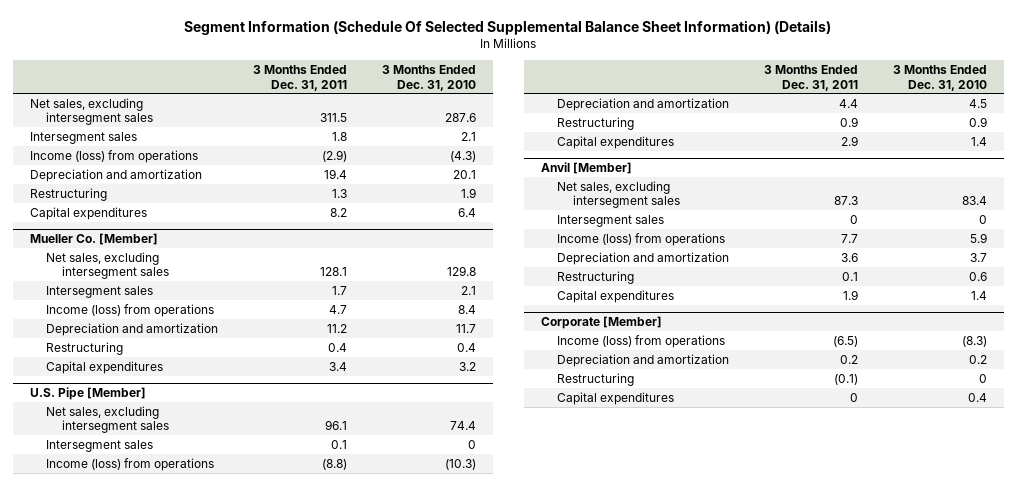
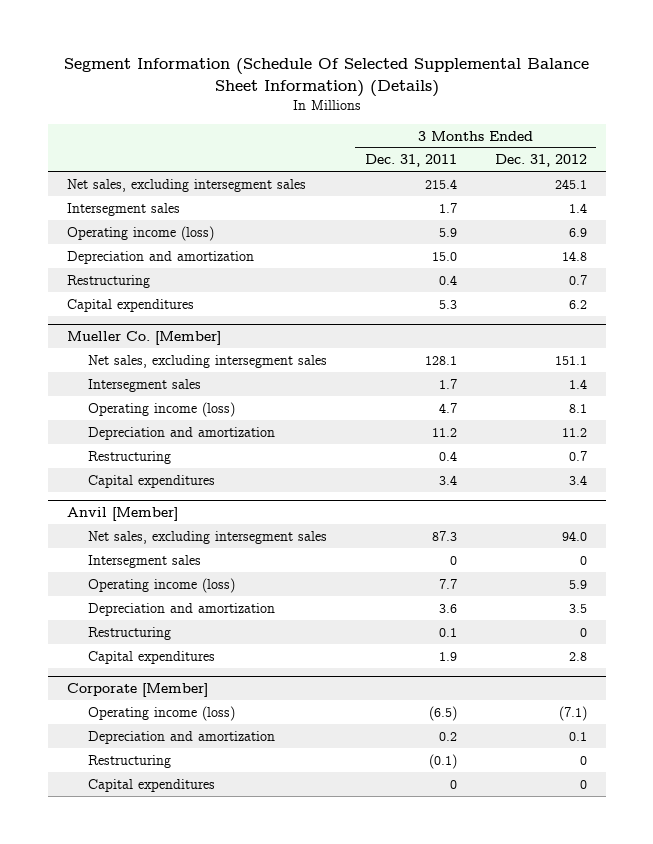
[381,65,476,91] 3 Months Ended Dec. 31, 2010 -> none
none -> [494,154,587,168] Dec. 31, 2012
[319,113,347,123] 311.5 -> [424,178,457,189] 215.4
[331,131,347,141] 1.8 -> [438,202,457,213] 1.7
[30,149,199,163] Income (loss) from operations -> [66,225,214,241] Operating income (loss)
[321,149,347,162] (2.9) -> [438,227,457,237] 5.9
[323,168,347,179] 19.4 -> [431,251,457,261] 15.0
[331,188,347,198] 1.3 -> [438,274,457,285] 0.4
[329,207,347,217] 8.2 -> [438,299,457,309] 5.3
[45,303,214,317] Income (loss) from operations -> [87,401,235,417] Operating income (loss)
[30,386,147,400] U.S. Pipe [Member] -> none
[45,405,169,434] Net sales, excluding intersegment sales -> none
[45,439,153,452] Intersegment sales -> none
[45,457,214,471] Income (loss) from operations -> none
[557,97,730,111] Depreciation and amortization -> none
[557,116,635,130] Restructuring -> none
[557,135,675,149] Capital expenditures -> none
[557,232,726,246] Income (loss) from operations -> [87,577,235,593] Operating income (loss)
[557,334,726,348] Income (loss) from operations -> [87,705,235,721] Operating income (loss)

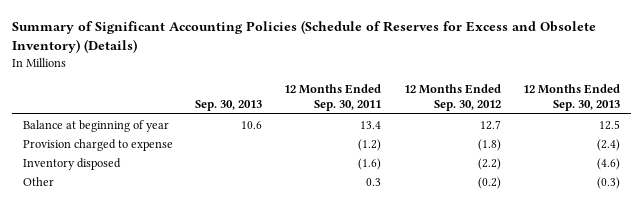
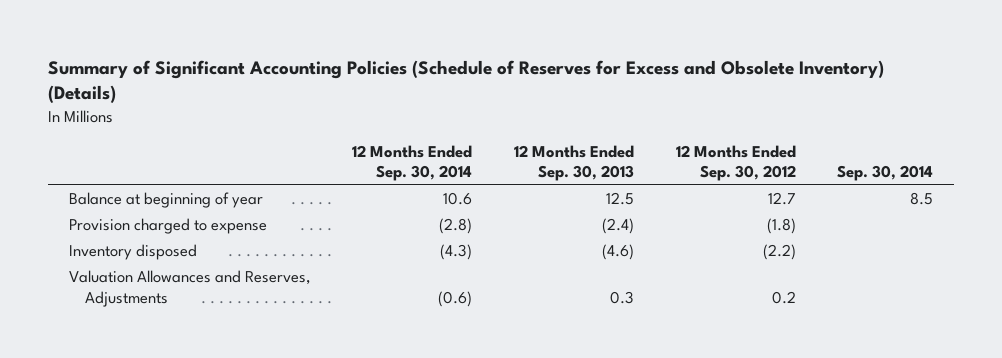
[195,100,263,112] Sep. 30, 2013 -> none
[284,83,382,112] 12 Months Ended Sep. 30, 2011 -> none
none -> [352,144,473,182] 12 Months Ended Sep. 30, 2014
none -> [837,165,934,182] Sep. 30, 2014
[22,176,54,186] Other -> none
none -> [68,270,311,308] Valuation Allowances and Reserves, Adjustments

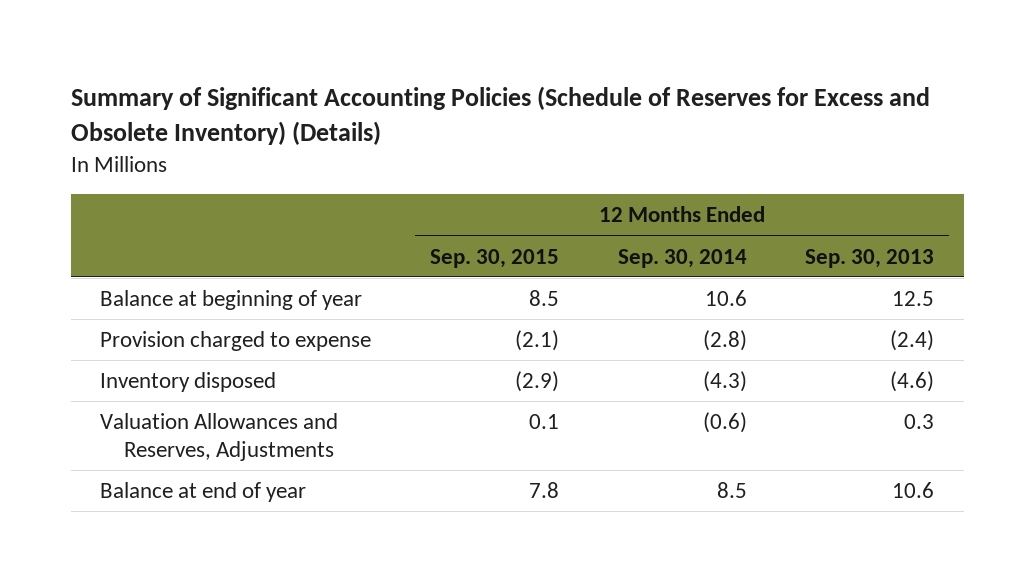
[675,144,796,182] 12 Months Ended Sep. 30, 2012 -> none
[837,165,934,182] Sep. 30, 2014 -> none
none -> [429,248,559,268] Sep. 30, 2015
none -> [100,482,307,503] Balance at end of year

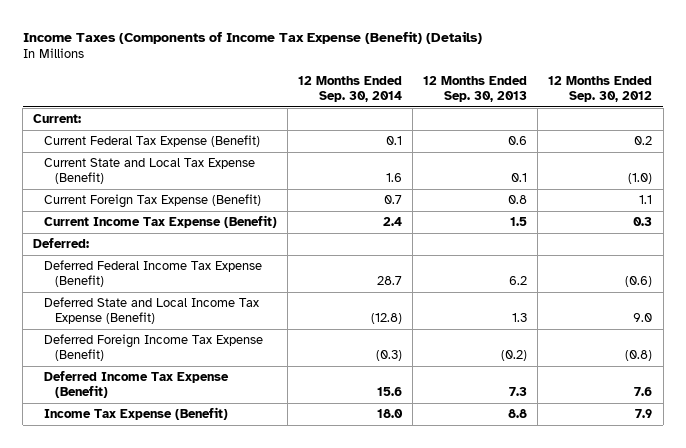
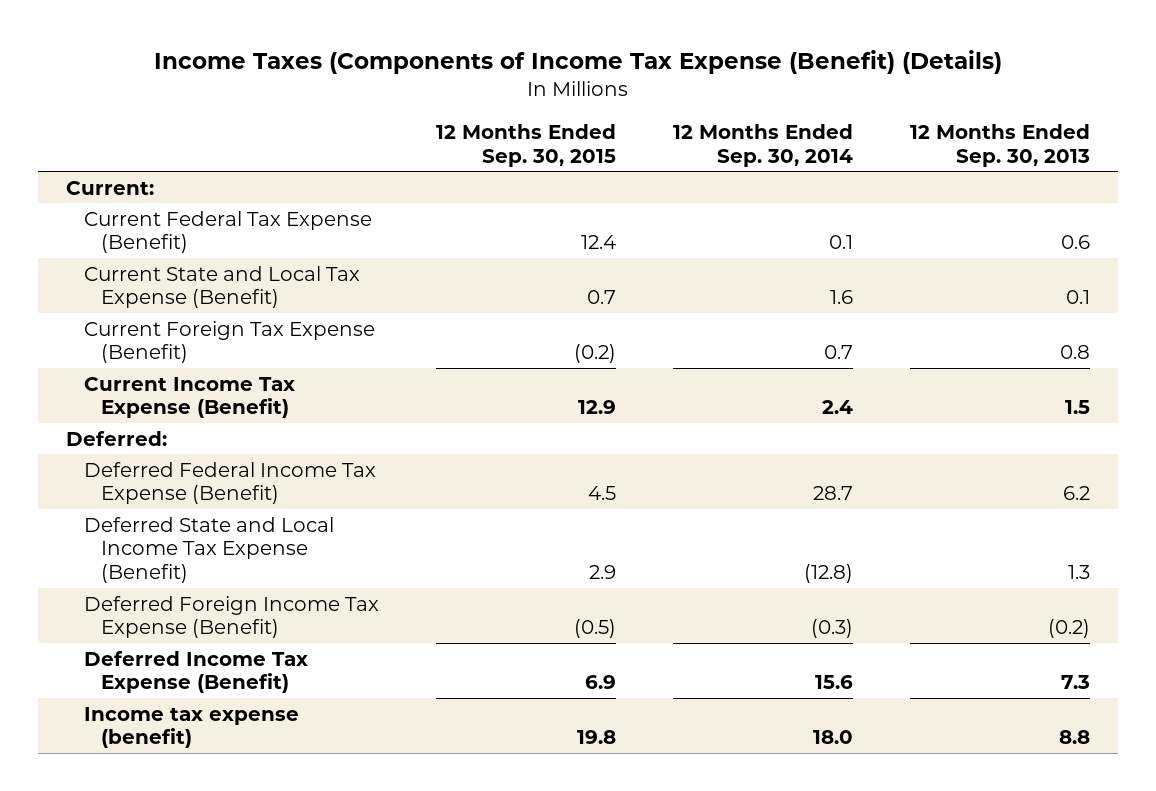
[548,76,653,103] 12 Months Ended Sep. 30, 2012 -> none
none -> [435,124,616,167] 12 Months Ended Sep. 30, 2015
[44,406,229,420] Income Tax Expense (Benefit) -> [83,706,299,749] Income tax expense (benefit)

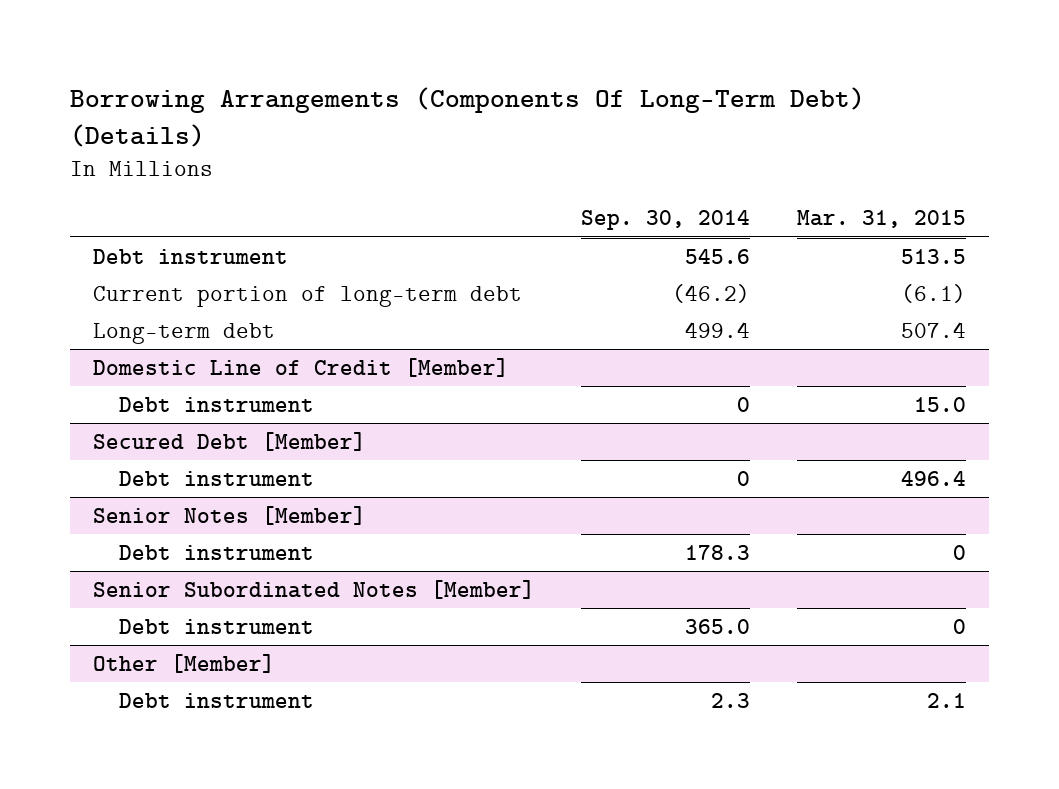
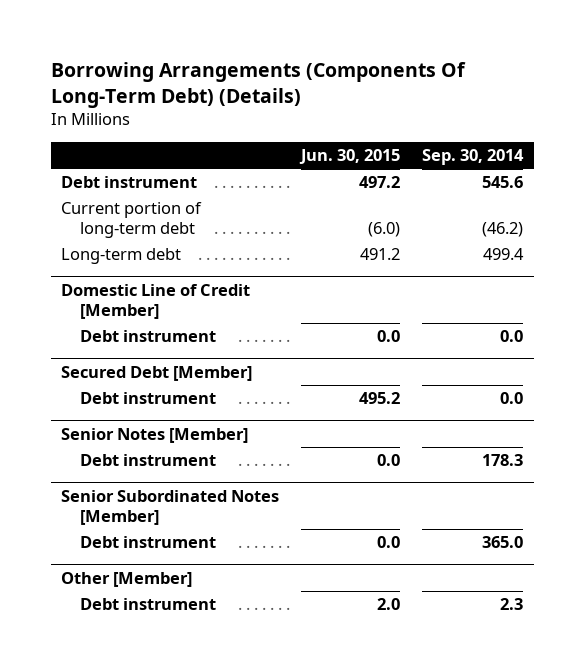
[796,210,966,229] Mar. 31, 2015 -> none
none -> [299,149,401,165] Jun. 30, 2015
[737,396,751,412] 0 -> [499,330,523,343] 0.0
[737,470,751,486] 0 -> [499,392,523,405] 0.0

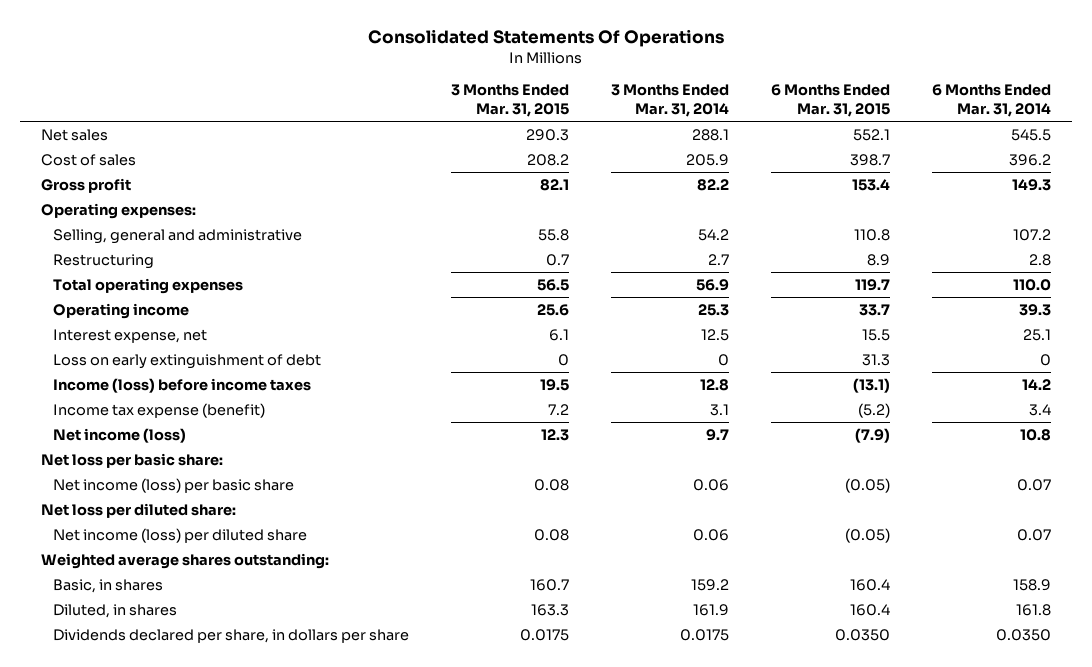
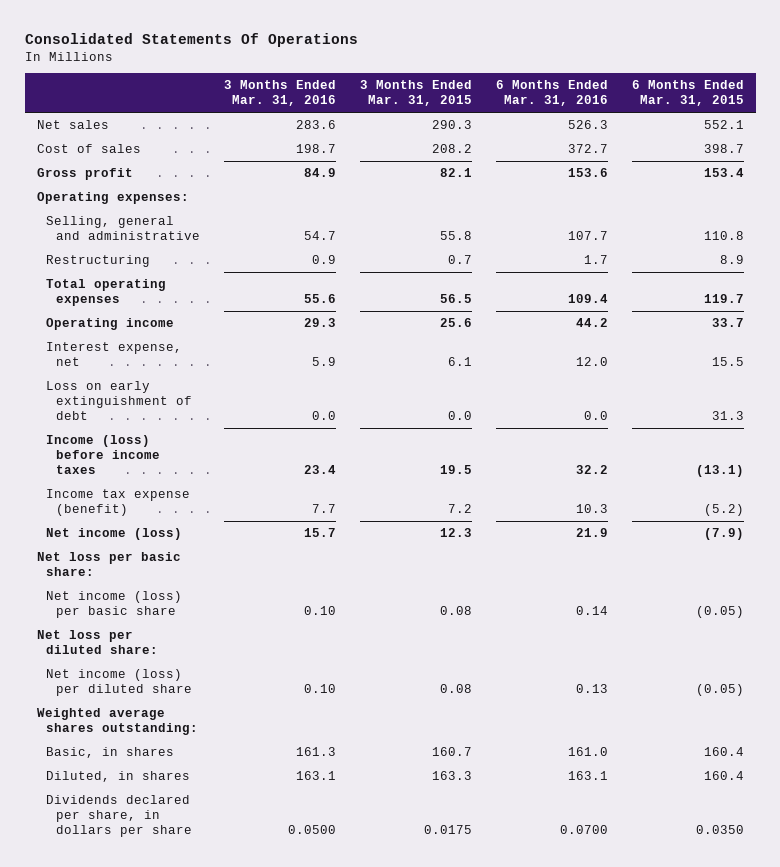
[611,84,730,118] 3 Months Ended Mar. 31, 2014 -> none
[932,84,1052,118] 6 Months Ended Mar. 31, 2014 -> none
none -> [223,80,336,107] 3 Months Ended Mar. 31, 2016
none -> [495,80,608,107] 6 Months Ended Mar. 31, 2016
[558,353,570,366] 0 -> [447,411,472,421] 0.0

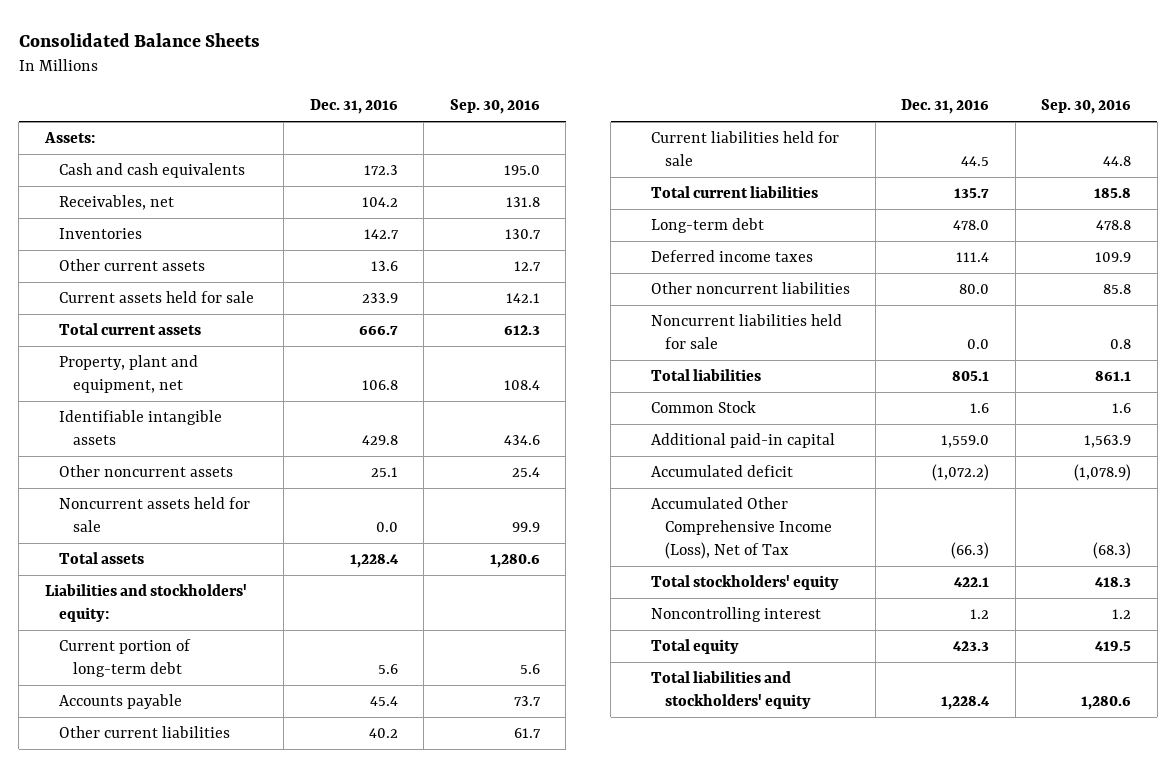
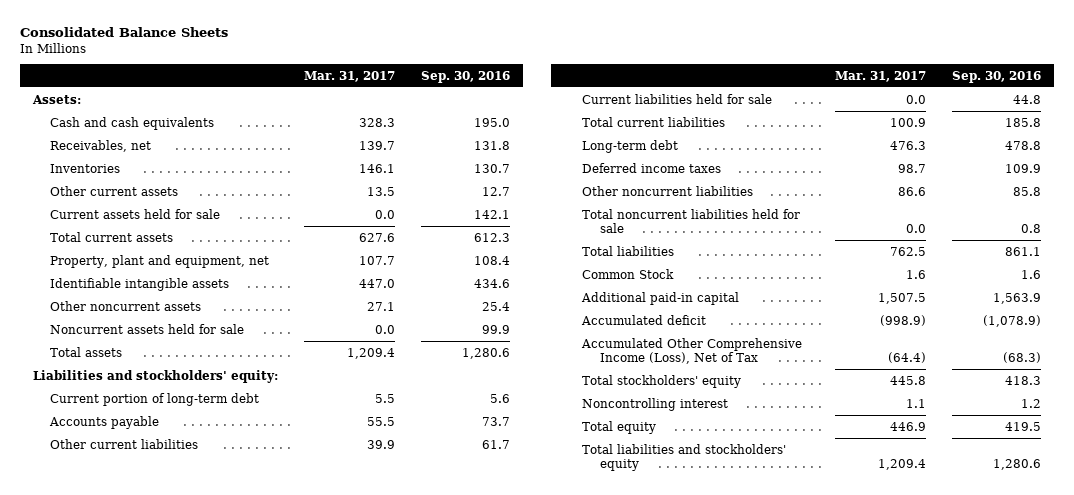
[309,99,398,115] Dec. 31, 2016 -> none
none -> [303,70,395,82] Mar. 31, 2017
[650,314,842,350] Noncurrent liabilities held for sale -> [581,208,800,233] Total noncurrent liabilities held for sale

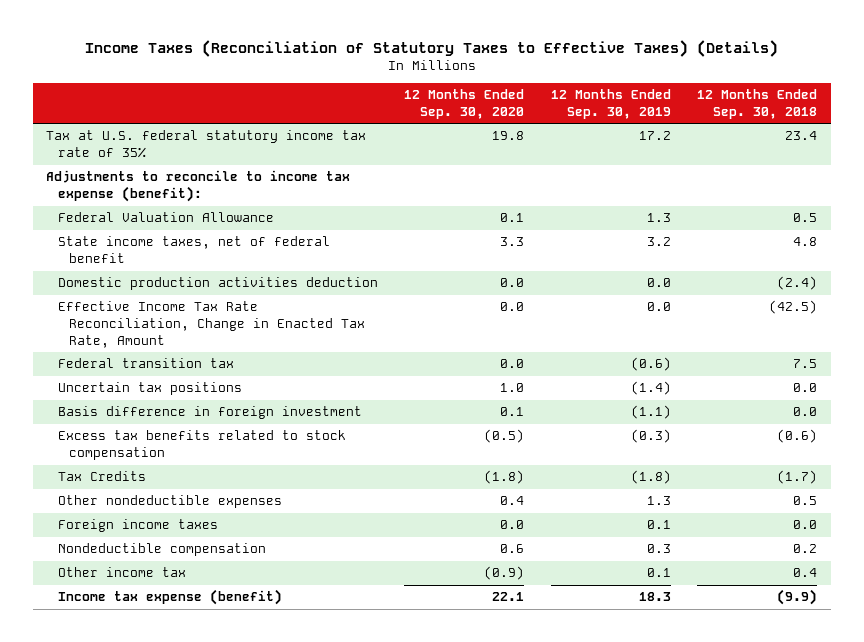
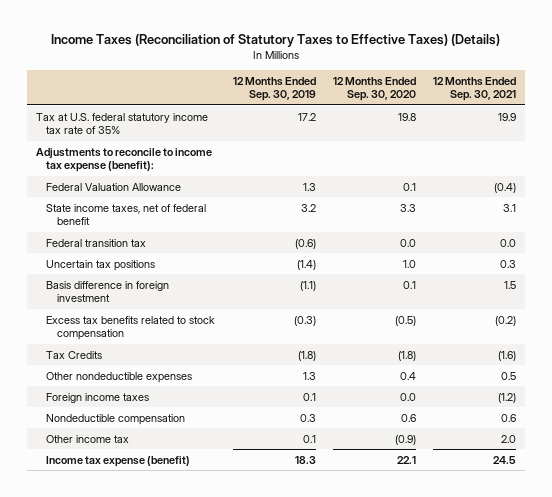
[697,89,818,119] 12 Months Ended Sep. 30, 2018 -> none
none -> [433,77,517,102] 12 Months Ended Sep. 30, 2021
[57,277,378,291] Domestic production activities deduction -> none
[57,301,366,348] Effective Income Tax Rate Reconciliation, Change in Enacted Tax Rate, Amount -> none

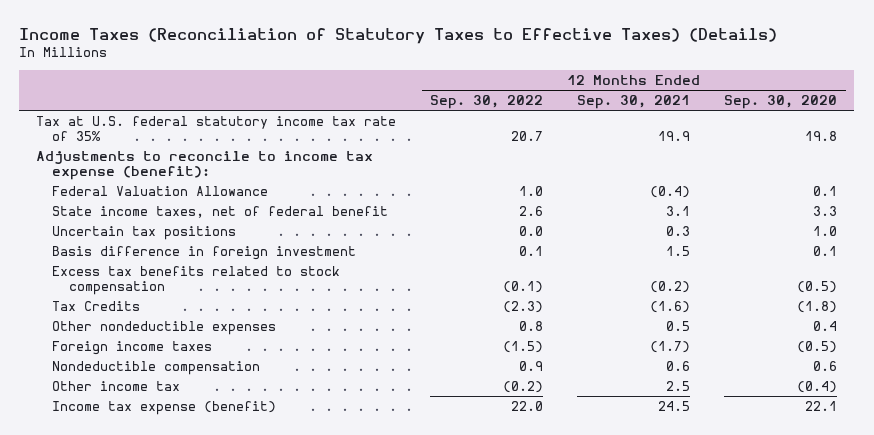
[232,77,316,102] 12 Months Ended Sep. 30, 2019 -> none
none -> [430,95,544,110] Sep. 30, 2022
[46,238,147,247] Federal transition tax -> none
[399,392,416,401] 0.0 -> [797,340,838,353] (0.5)
[498,392,517,403] (1.2) -> [650,340,691,353] (1.7)
[394,434,416,445] (0.9) -> [797,380,838,393] (0.4)
[501,434,517,443] 2.0 -> [666,380,691,391] 2.5

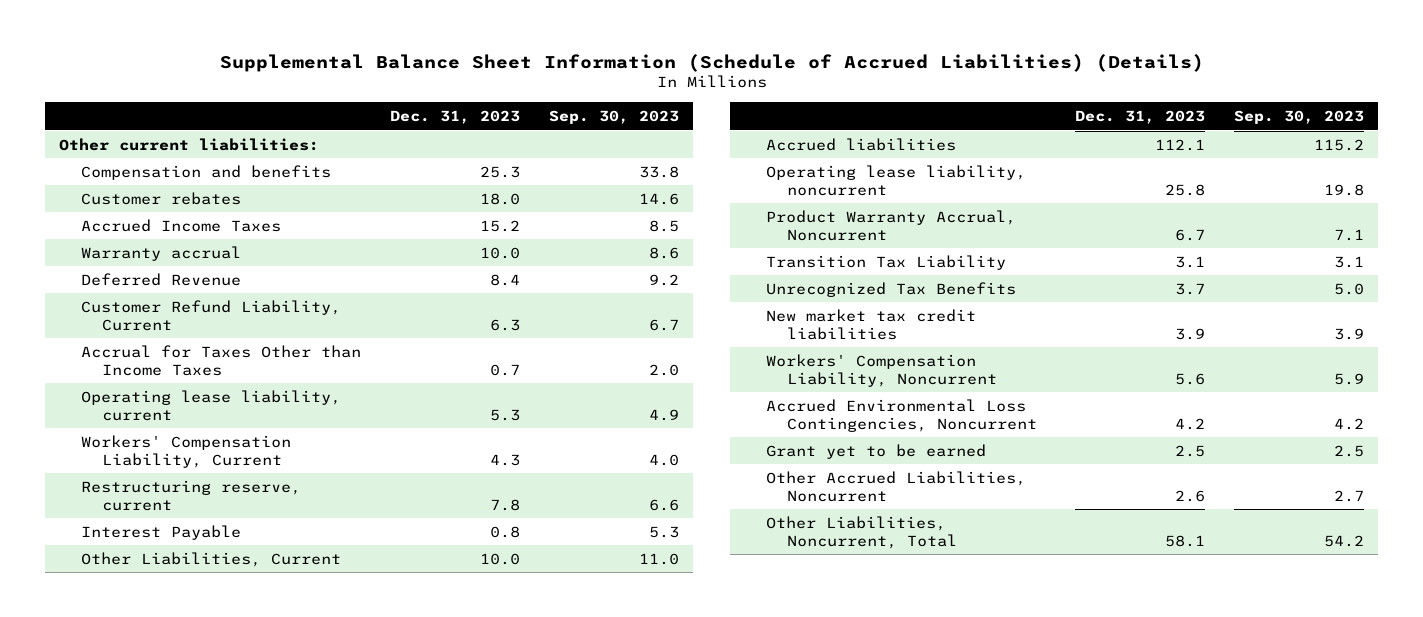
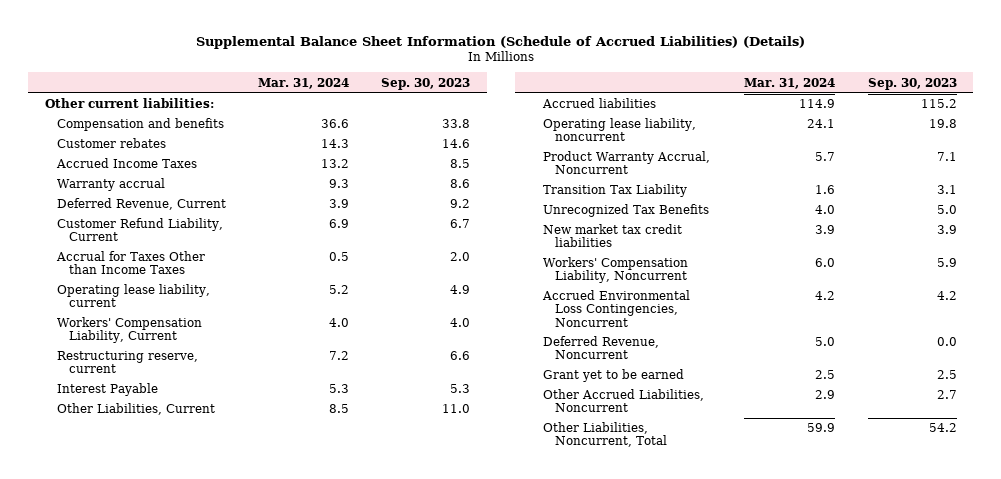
[389,110,520,125] Dec. 31, 2023 -> none
none -> [258,77,350,89] Mar. 31, 2024
[80,272,241,286] Deferred Revenue -> [56,198,226,211] Deferred Revenue, Current
none -> [543,336,660,360] Deferred Revenue, Noncurrent

